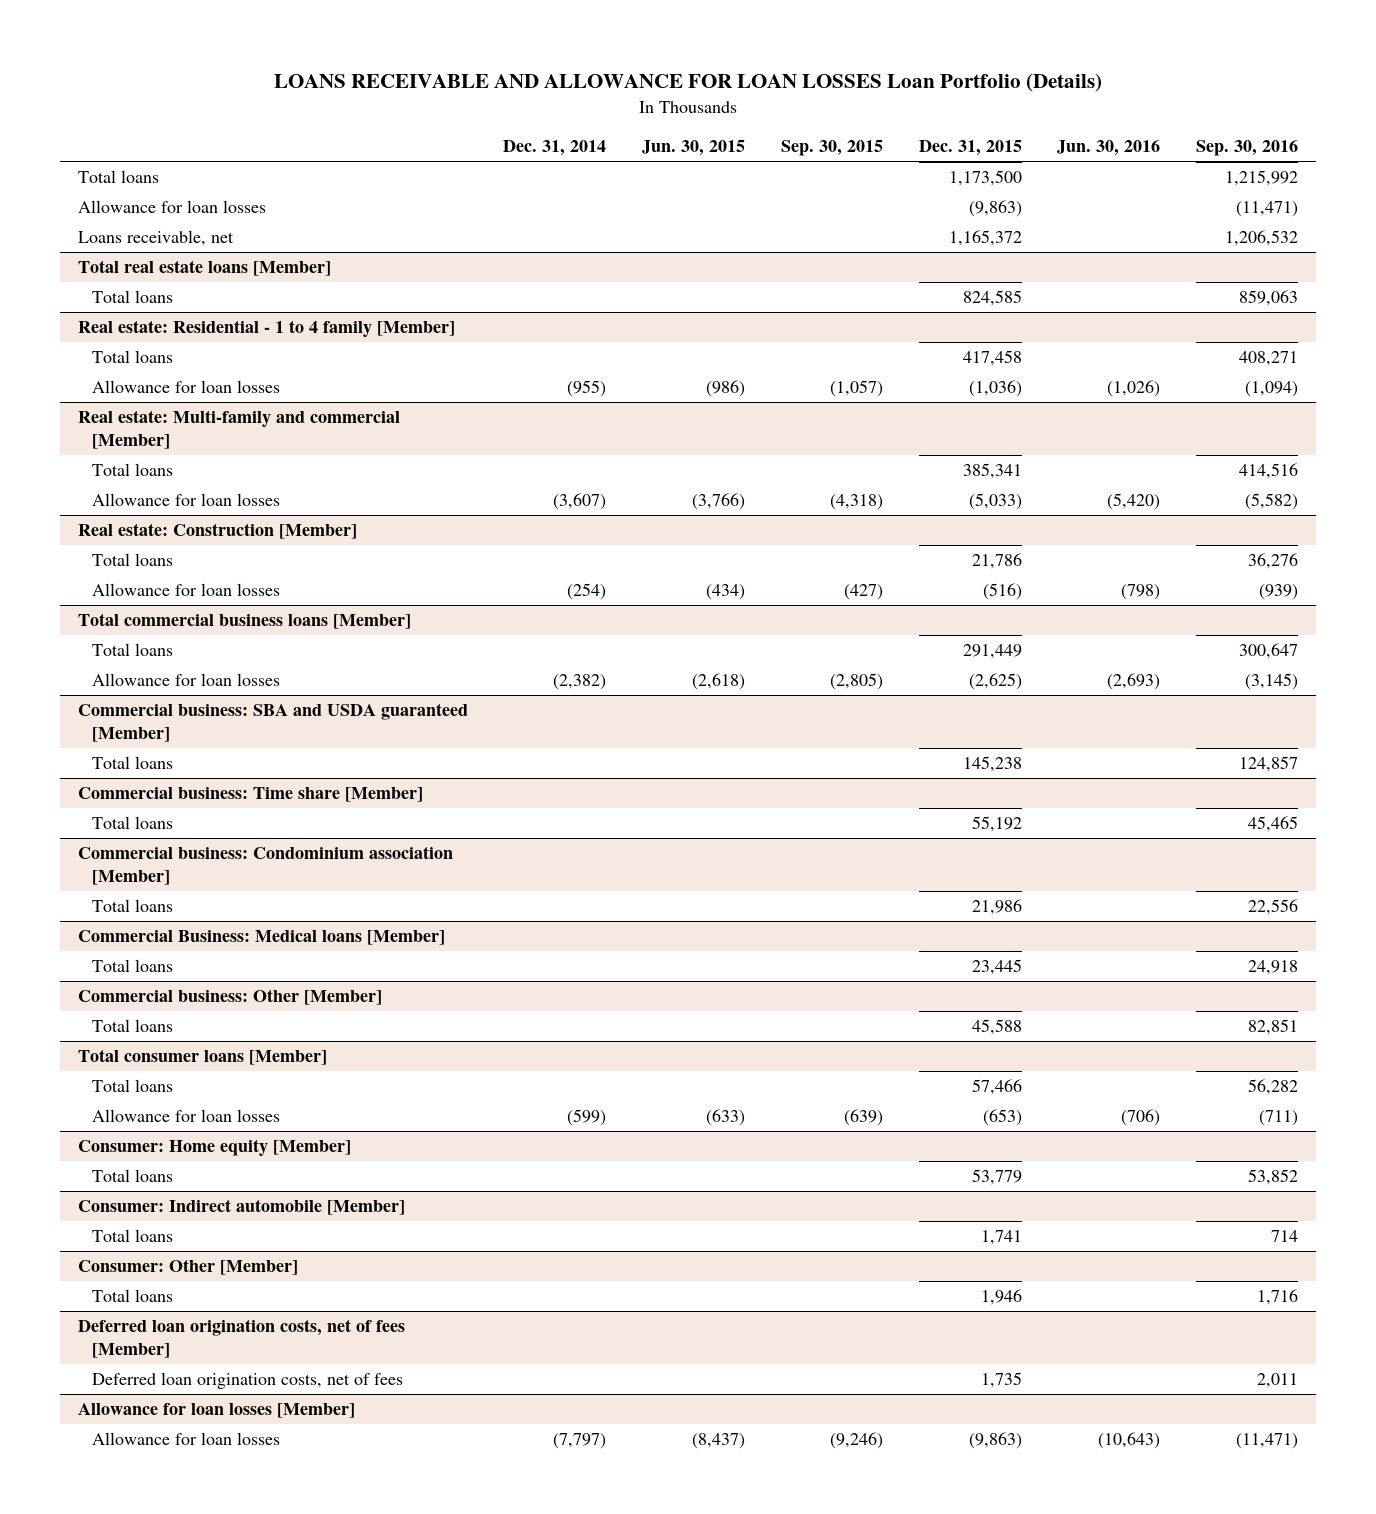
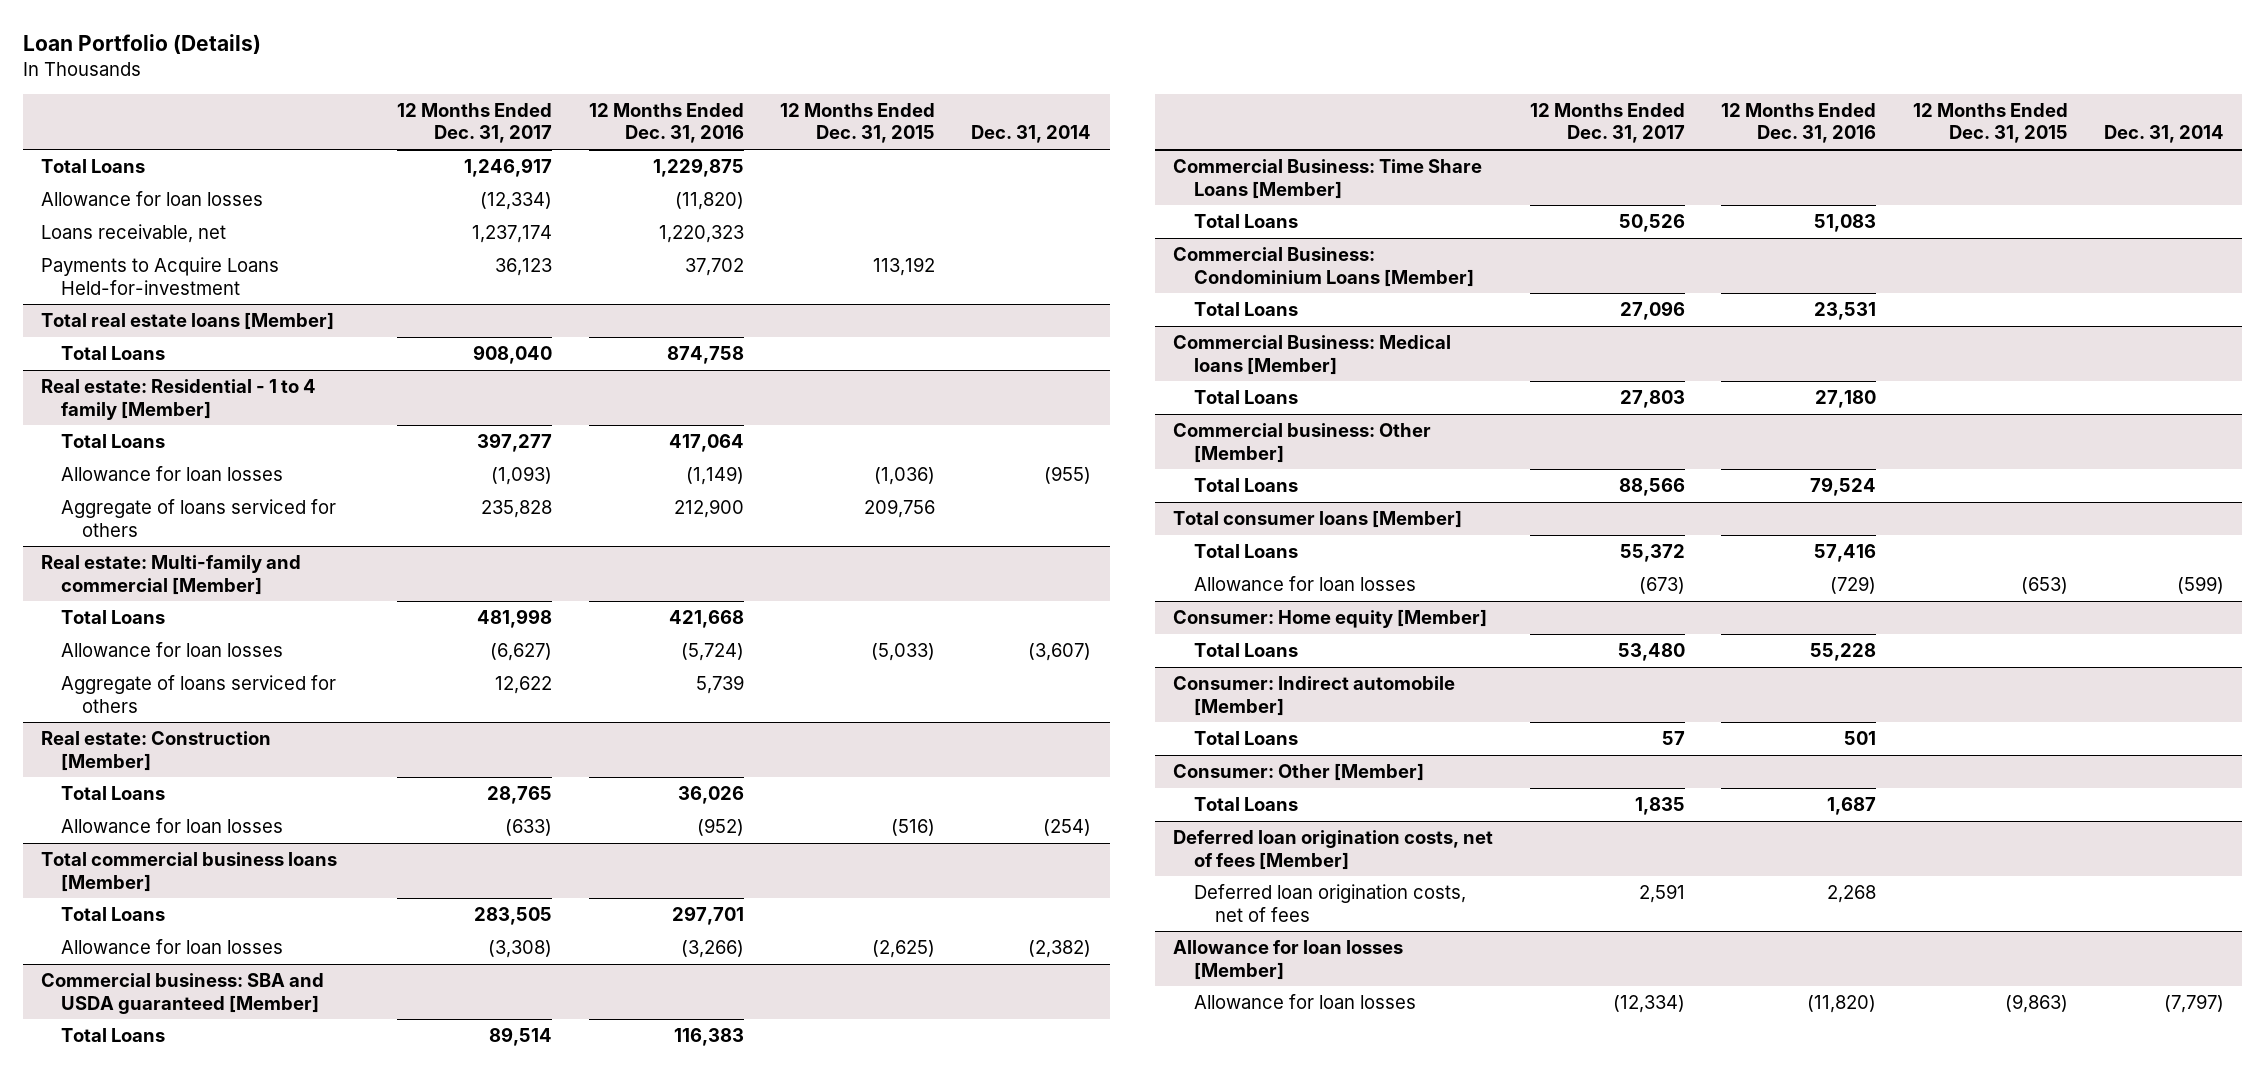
[273,73,1102,93] LOANS RECEIVABLE AND ALLOWANCE FOR LOAN LOSSES Loan Portfolio (Details) -> [22,33,261,54] Loan Portfolio (Details)
[642,140,746,157] Jun. 30, 2015 -> none
[780,140,883,157] Sep. 30, 2015 -> none
[918,140,1022,157] Dec. 31, 2015 -> none
[1057,140,1161,157] Jun. 30, 2016 -> none
[1196,140,1299,157] Sep. 30, 2016 -> none
none -> [397,103,553,144] 12 Months Ended Dec. 31, 2017
none -> [588,103,744,144] 12 Months Ended Dec. 31, 2016
none -> [779,103,935,144] 12 Months Ended Dec. 31, 2015
[77,170,159,184] Total loans -> [40,159,145,174] Total Loans
none -> [40,257,279,295] Payments to Acquire Loans Held-for-investment
[92,290,174,304] Total loans -> [61,346,166,361] Total Loans
[92,350,174,364] Total loans -> [61,434,166,449] Total Loans
none -> [61,499,337,537] Aggregate of loans serviced for others
[92,463,174,477] Total loans -> [61,610,166,625] Total Loans
none -> [61,675,337,713] Aggregate of loans serviced for others
[92,553,174,567] Total loans -> [61,786,166,801] Total Loans
[92,643,174,657] Total loans -> [61,907,166,922] Total Loans
[92,756,174,770] Total loans -> [61,1028,166,1043] Total Loans
[77,787,423,803] Commercial business: Time share [Member] -> [1173,159,1483,199] Commercial Business: Time Share Loans [Member]
[92,816,174,830] Total loans -> [1194,214,1299,229] Total Loans
[77,846,453,885] Commercial business: Condominium association [Member] -> [1173,247,1475,287] Commercial Business: Condominium Loans [Member]
[92,899,174,913] Total loans -> [1194,302,1299,317] Total Loans
[92,959,174,973] Total loans -> [1194,390,1299,405] Total Loans
[92,1019,174,1033] Total loans -> [1194,478,1299,493] Total Loans
[92,1079,174,1093] Total loans -> [1194,544,1299,559] Total Loans
[92,1169,174,1183] Total loans -> [1194,643,1299,658] Total Loans
[92,1229,174,1243] Total loans -> [1194,731,1299,746] Total Loans
[92,1289,174,1303] Total loans -> [1194,797,1299,812] Total Loans

